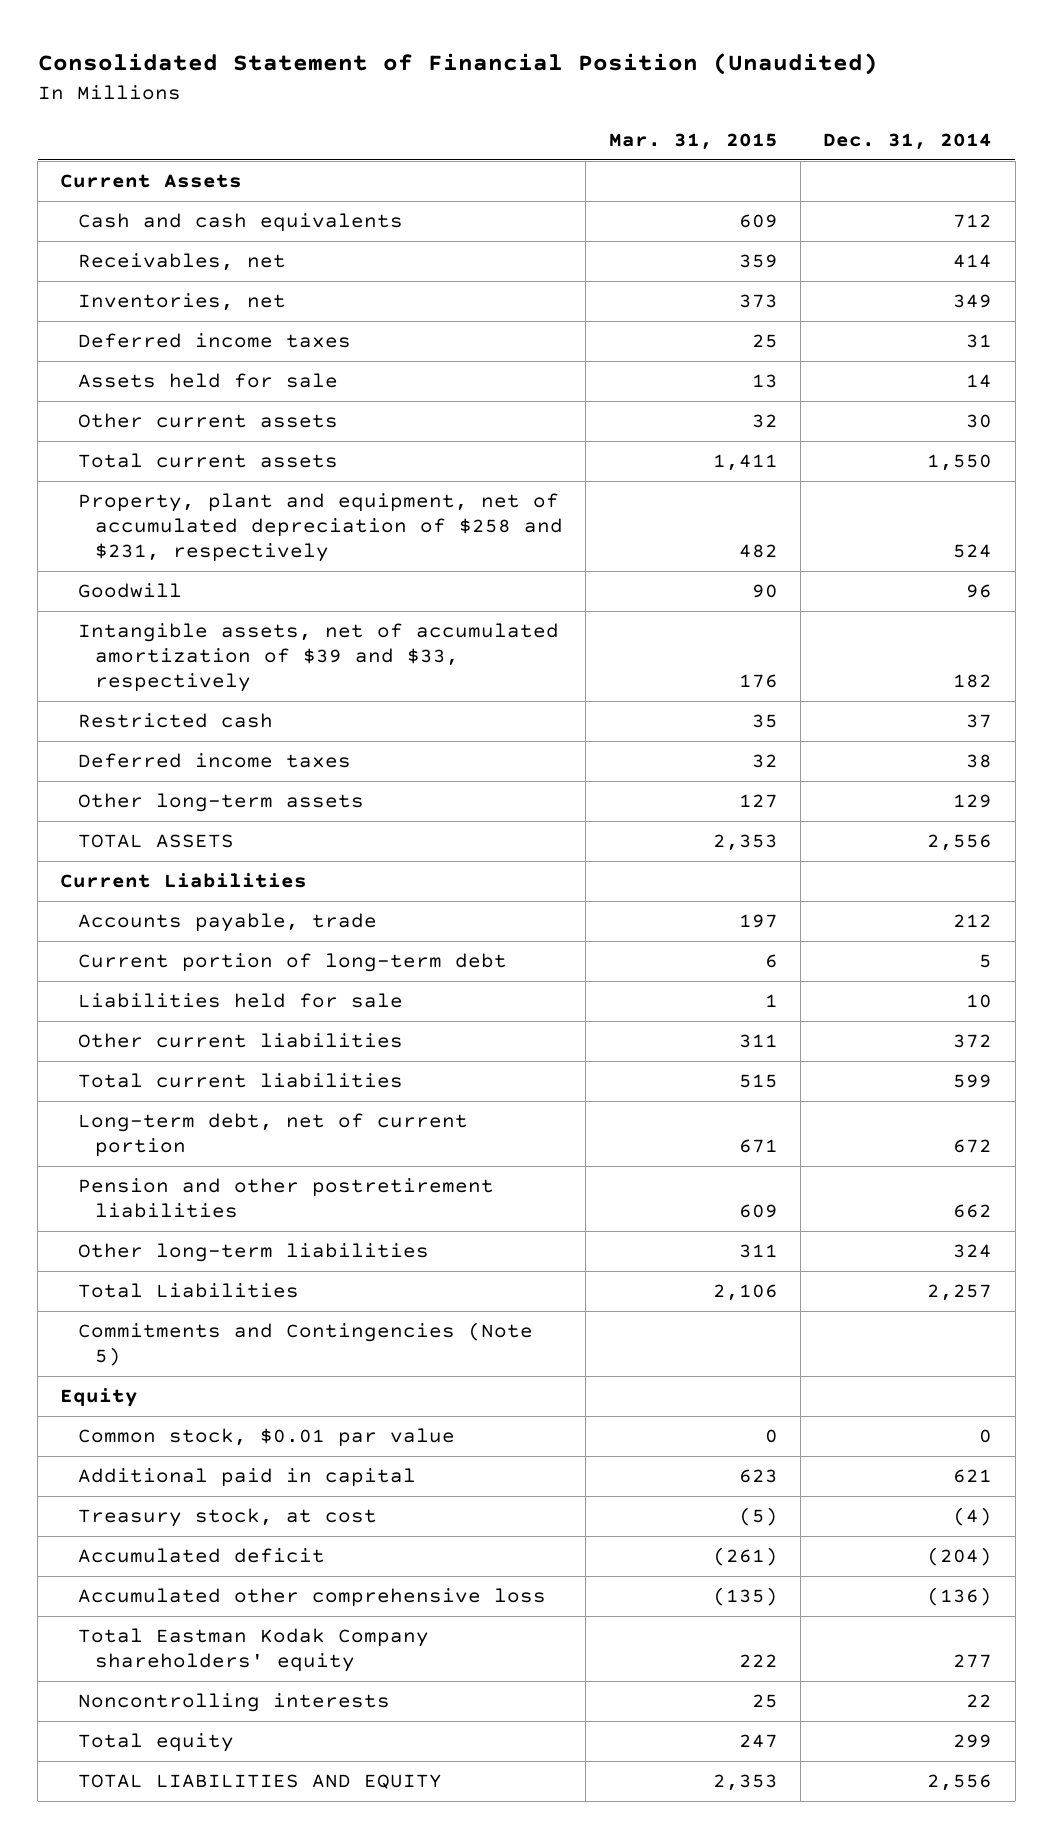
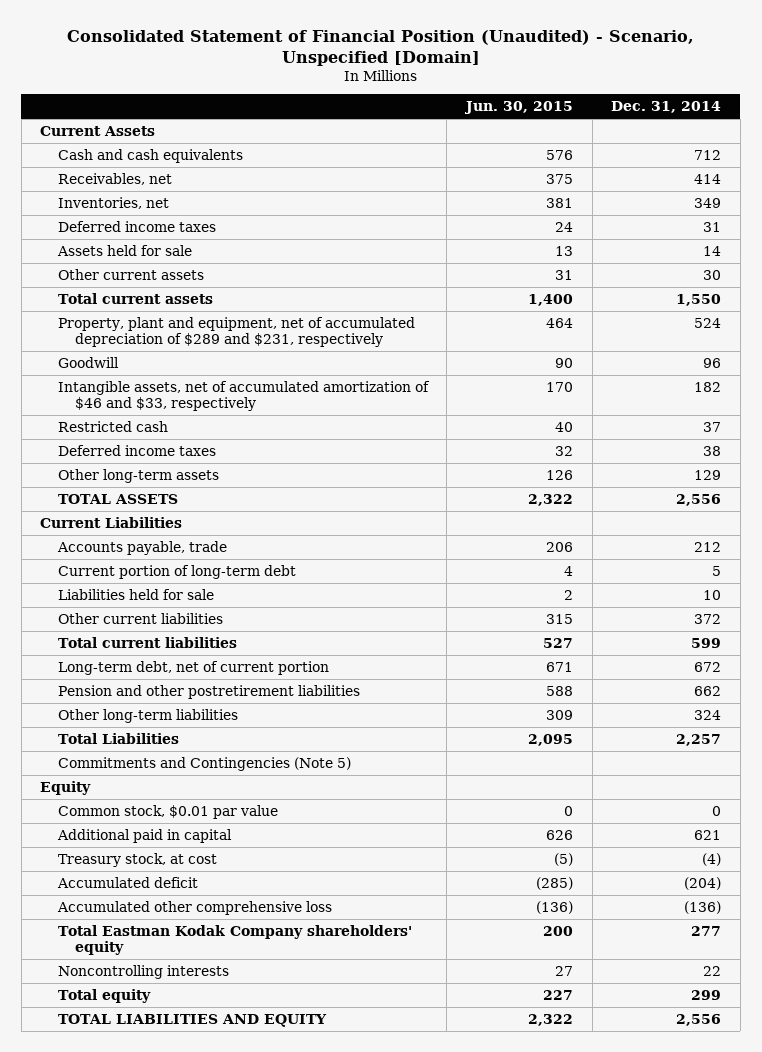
[37,53,878,76] Consolidated Statement of Financial Position (Unaudited) -> [66,29,694,66] Consolidated Statement of Financial Position (Unaudited) - Scenario, Unspecified [Domain]
[608,133,778,151] Mar. 31, 2015 -> none
none -> [464,101,574,115] Jun. 30, 2015
[77,493,563,563] Property, plant and equipment, net of accumulated depreciation of $258 and $231, respectively -> [57,316,415,347] Property, plant and equipment, net of accumulated depreciation of $289 and $231, respectively
[77,623,559,693] Intangible assets, net of accumulated amortization of $39 and $33, respectively -> [57,380,430,411] Intangible assets, net of accumulated amortization of $46 and $33, respectively

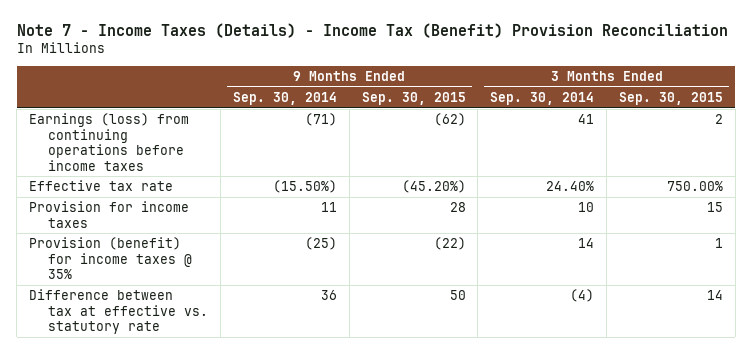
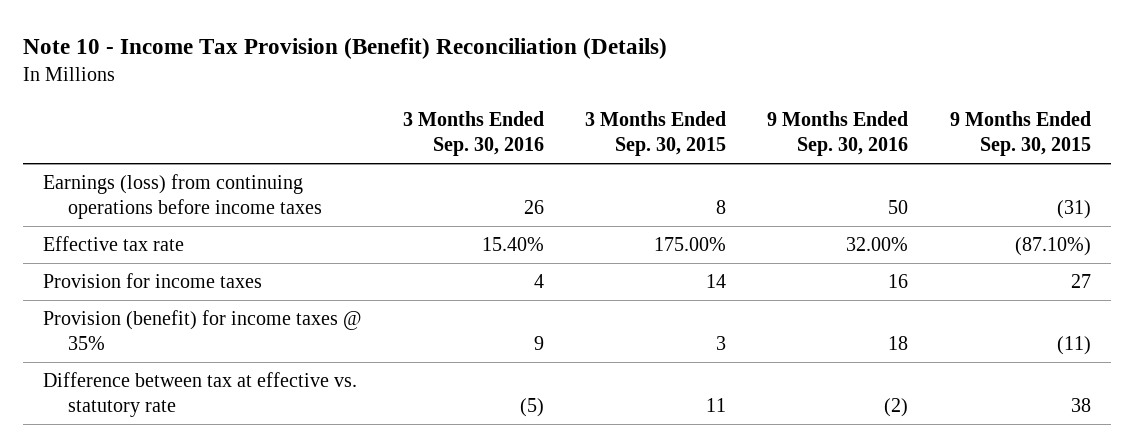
[16,23,728,39] Note 7 - Income Taxes (Details) - Income Tax (Benefit) Provision Reconciliation -> [22,37,667,59] Note 10 - Income Tax Provision (Benefit) Reconciliation (Details)
[232,91,337,105] Sep. 30, 2014 -> none
[490,91,595,105] Sep. 30, 2014 -> none
none -> [402,110,544,157] 3 Months Ended Sep. 30, 2016
none -> [767,110,909,157] 9 Months Ended Sep. 30, 2016
[433,112,466,126] (62) -> [1056,200,1091,220] (31)
[714,113,723,124] 2 -> [716,200,727,215] 8
[401,179,466,193] (45.20%) -> [1014,236,1091,256] (87.10%)
[666,180,723,191] 750.00% -> [654,236,727,251] 175.00%
[449,201,466,212] 28 -> [1070,273,1091,288] 27
[706,201,723,212] 15 -> [706,273,727,288] 14
[433,236,466,250] (22) -> [1056,336,1091,356] (11)
[714,237,723,248] 1 -> [716,336,727,351] 3
[449,289,466,300] 50 -> [1070,398,1091,413] 38
[706,289,723,300] 14 -> [706,398,727,413] 11

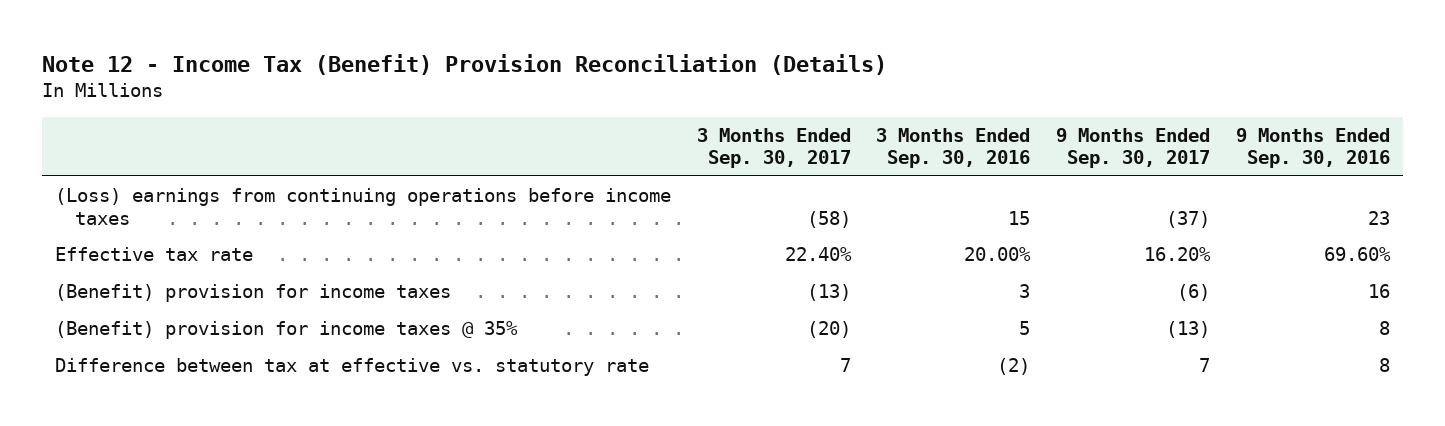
[22,37,667,59] Note 10 - Income Tax Provision (Benefit) Reconciliation (Details) -> [42,53,888,75] Note 12 - Income Tax (Benefit) Provision Reconciliation (Details)
[585,110,727,157] 3 Months Ended Sep. 30, 2015 -> none
[949,110,1091,157] 9 Months Ended Sep. 30, 2015 -> none
none -> [696,128,851,169] 3 Months Ended Sep. 30, 2017
none -> [1056,128,1211,169] 9 Months Ended Sep. 30, 2017
[43,173,322,220] Earnings (loss) from continuing operations before income taxes -> [54,188,671,225] (Loss) earnings from continuing operations before income taxes
[523,200,544,215] 26 -> [1008,210,1031,225] 15
[888,200,909,215] 50 -> [1367,210,1390,225] 23
[481,236,544,251] 15.40% -> [964,247,1032,262] 20.00%
[846,236,909,251] 32.00% -> [1323,247,1391,262] 69.60%
[43,272,263,288] Provision for income taxes -> [54,284,451,303] (Benefit) provision for income taxes
[533,273,544,288] 4 -> [1019,284,1031,299] 3
[43,309,362,351] Provision (benefit) for income taxes @ 35% -> [54,321,518,340] (Benefit) provision for income taxes @ 35%
[533,336,544,351] 9 -> [1019,321,1031,336] 5
[888,336,909,351] 18 -> [1378,321,1390,336] 8
[519,398,544,418] (5) -> [997,358,1031,376] (2)
[884,398,909,418] (2) -> [1378,358,1390,373] 8

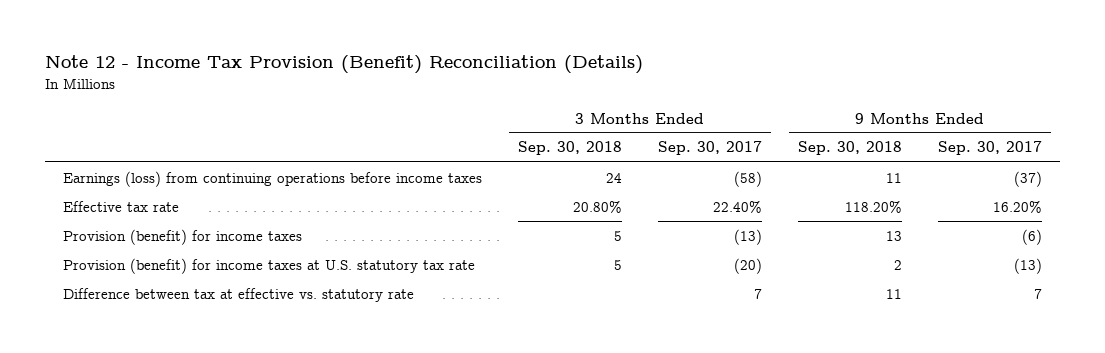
[42,53,888,75] Note 12 - Income Tax (Benefit) Provision Reconciliation (Details) -> [44,55,643,75] Note 12 - Income Tax Provision (Benefit) Reconciliation (Details)
[876,128,1031,169] 3 Months Ended Sep. 30, 2016 -> none
[1235,128,1390,169] 9 Months Ended Sep. 30, 2016 -> none
none -> [517,141,622,156] Sep. 30, 2018
none -> [797,141,902,156] Sep. 30, 2018
[54,188,671,225] (Loss) earnings from continuing operations before income taxes -> [62,170,482,187] Earnings (loss) from continuing operations before income taxes
[54,284,451,303] (Benefit) provision for income taxes -> [62,228,302,245] Provision (benefit) for income taxes
[54,321,518,340] (Benefit) provision for income taxes @ 35% -> [62,257,475,274] Provision (benefit) for income taxes at U.S. statutory tax rate

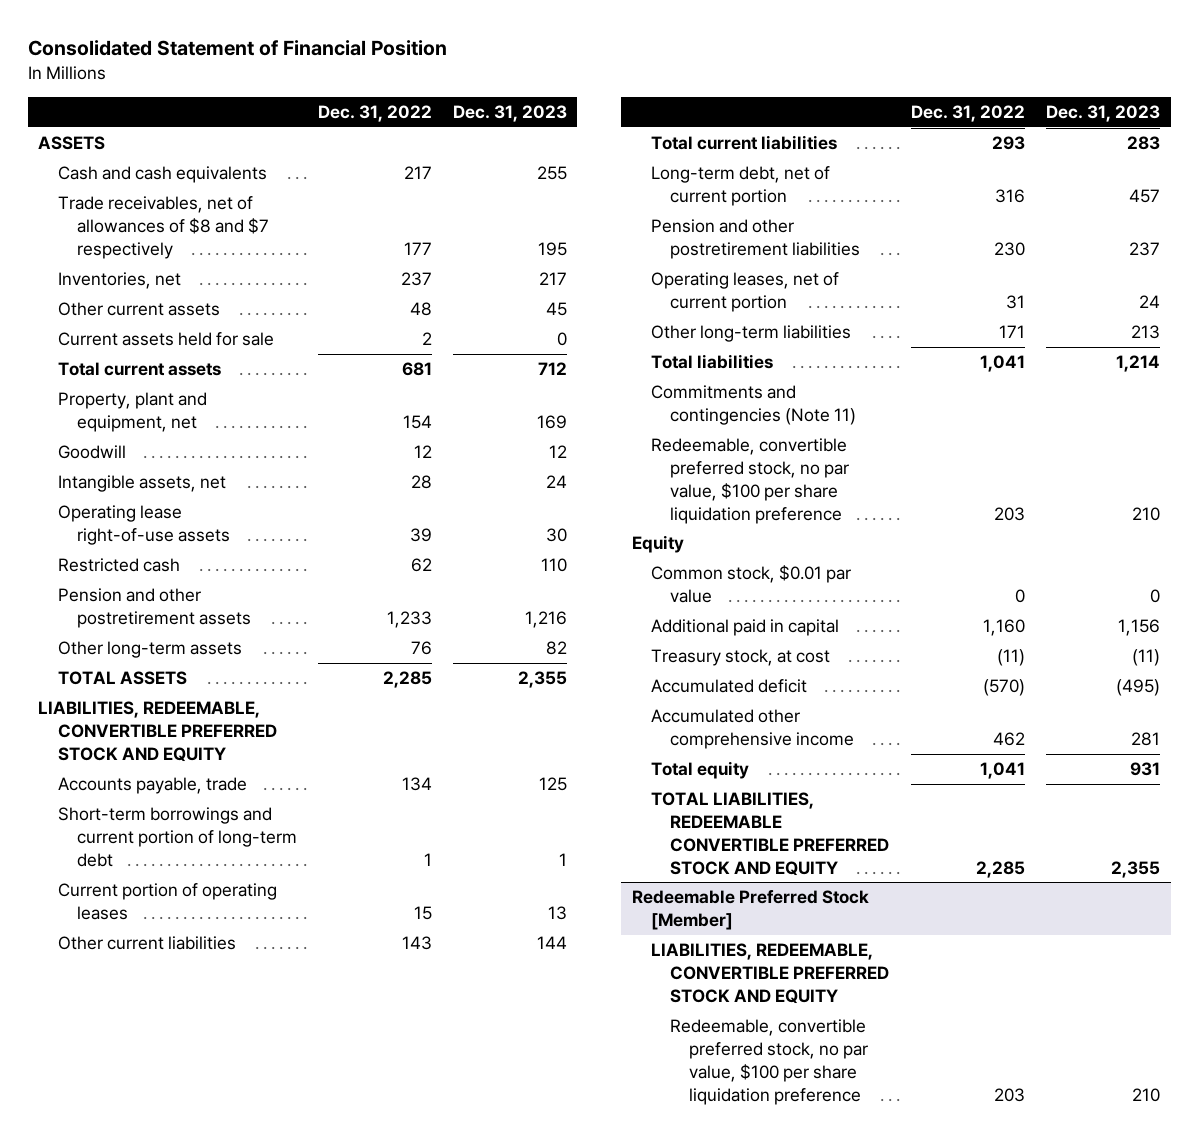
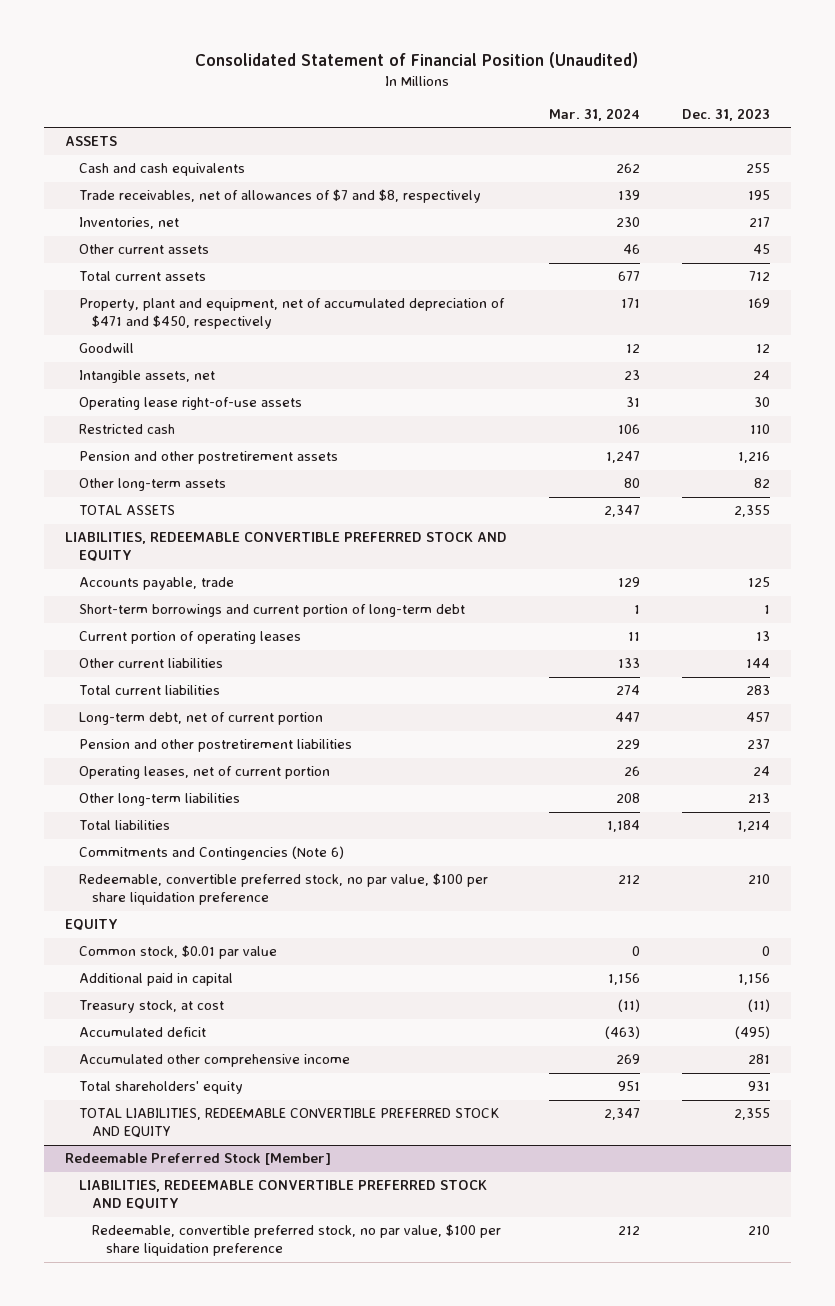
[27,40,447,57] Consolidated Statement of Financial Position -> [195,52,639,69] Consolidated Statement of Financial Position (Unaudited)
[317,104,432,122] Dec. 31, 2022 -> none
none -> [548,108,640,122] Mar. 31, 2024
[57,196,269,259] Trade receivables, net of allowances of $8 and $7 respectively -> [78,189,481,204] Trade receivables, net of allowances of $7 and $8, respectively
[57,332,274,347] Current assets held for sale -> none
[57,392,207,433] Property, plant and equipment, net -> [78,298,505,330] Property, plant and equipment, net of accumulated depreciation of $471 and $450, respectively
[38,701,277,762] LIABILITIES, REDEEMABLE, CONVERTIBLE PREFERRED STOCK AND EQUITY -> [64,532,507,562] LIABILITIES, REDEEMABLE CONVERTIBLE PREFERRED STOCK AND EQUITY
[650,385,856,426] Commitments and contingencies (Note 11) -> [78,846,344,861] Commitments and Contingencies (Note 6)
[631,535,684,554] Equity -> [64,919,118,931] EQUITY
[650,761,749,780] Total equity -> [78,1081,243,1095] Total shareholders' equity
[650,943,889,1004] LIABILITIES, REDEEMABLE, CONVERTIBLE PREFERRED STOCK AND EQUITY -> [78,1180,487,1210] LIABILITIES, REDEEMABLE CONVERTIBLE PREFERRED STOCK AND EQUITY

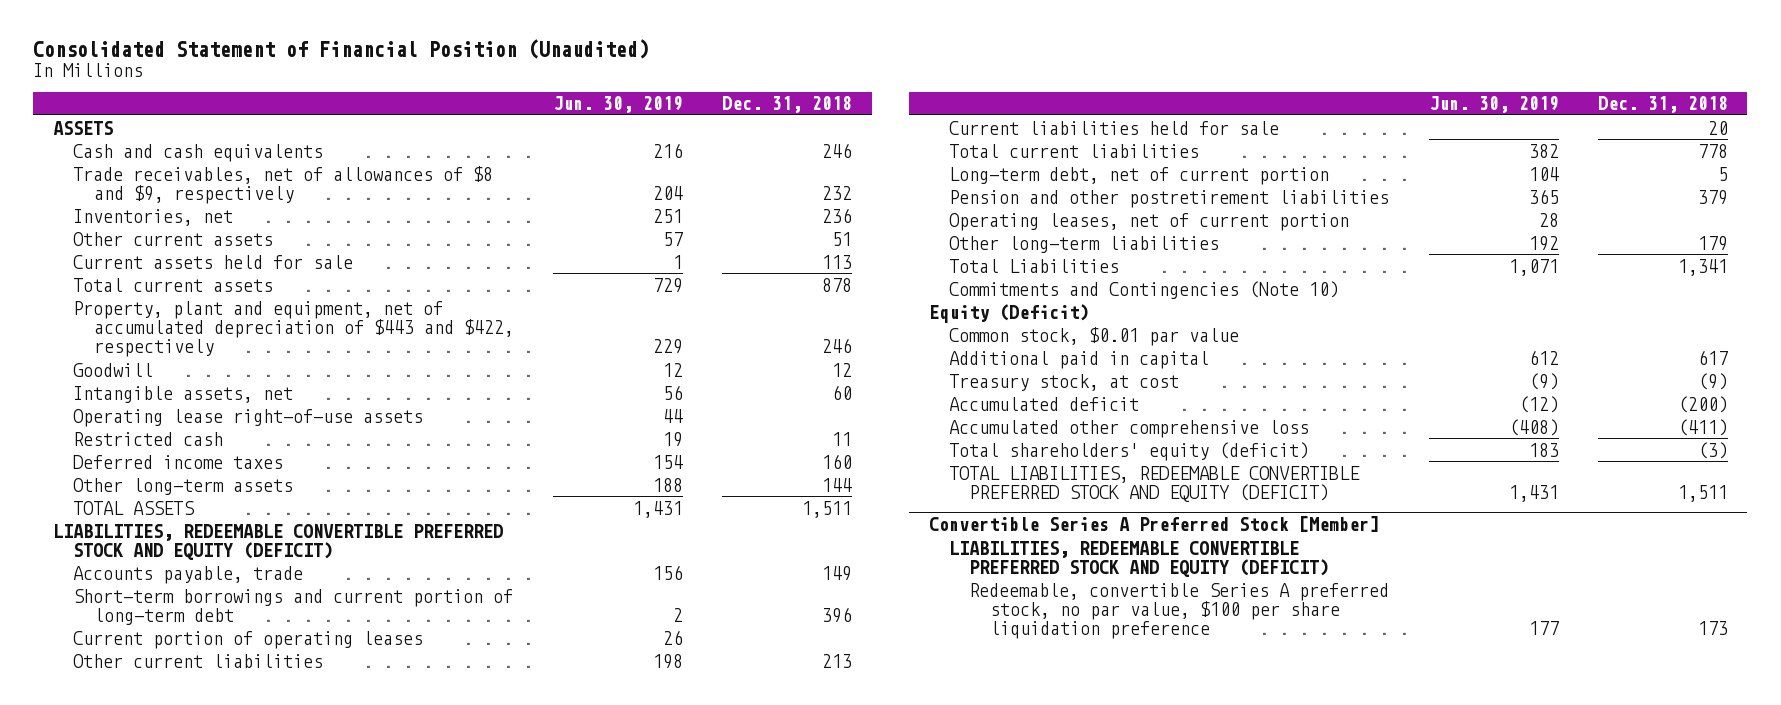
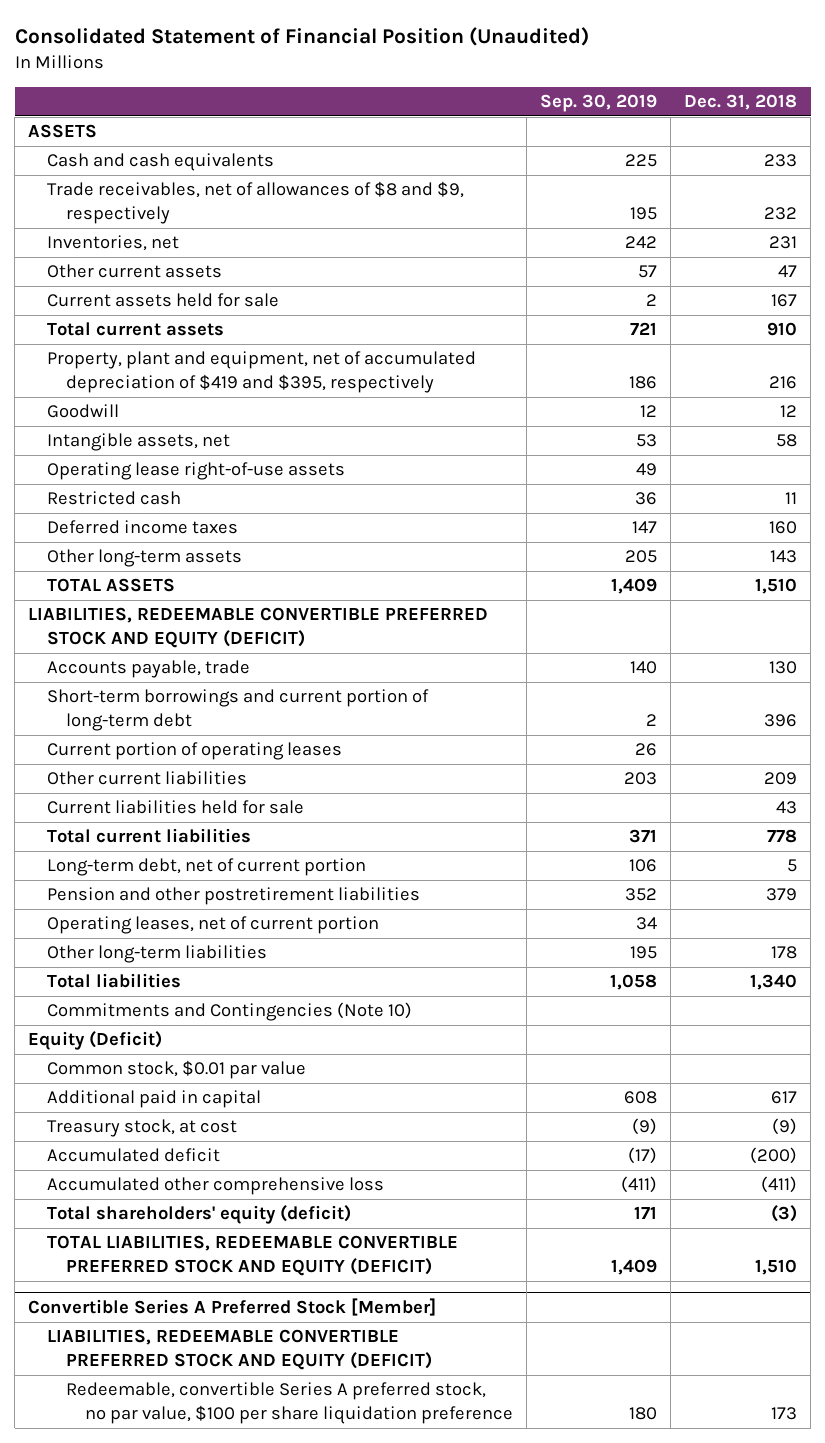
[552,96,683,114] Jun. 30, 2019 -> none
none -> [540,94,658,113] Sep. 30, 2019
[822,142,853,158] 246 -> [764,154,798,168] 233
[822,207,853,223] 236 -> [769,236,798,250] 231
[832,231,853,246] 51 -> [778,265,798,278] 47
[822,254,853,269] 113 -> [771,294,798,308] 167
[822,277,853,292] 878 -> [767,322,798,337] 910
[73,300,514,357] Property, plant and equipment, net of accumulated depreciation of $443 and $422, respectively -> [47,351,477,393] Property, plant and equipment, net of accumulated depreciation of $419 and $395, respectively
[822,337,853,353] 246 -> [769,375,798,389] 216
[832,384,853,400] 60 -> [776,434,798,448] 58
[822,477,853,492] 144 -> [770,550,798,564] 143
[802,500,853,518] 1,511 -> [755,578,798,595] 1,510
[822,565,853,581] 149 -> [769,661,798,675] 130
[822,653,853,668] 213 -> [764,772,798,786] 209
[1707,120,1728,135] 20 -> [776,801,798,815] 43
[1697,235,1728,251] 179 -> [771,946,798,960] 178
[949,258,1120,273] Total Liabilities -> [47,973,182,989] Total liabilities
[1677,258,1728,276] 1,341 -> [750,974,798,991] 1,340
[1677,484,1728,502] 1,511 -> [755,1258,798,1275] 1,510

